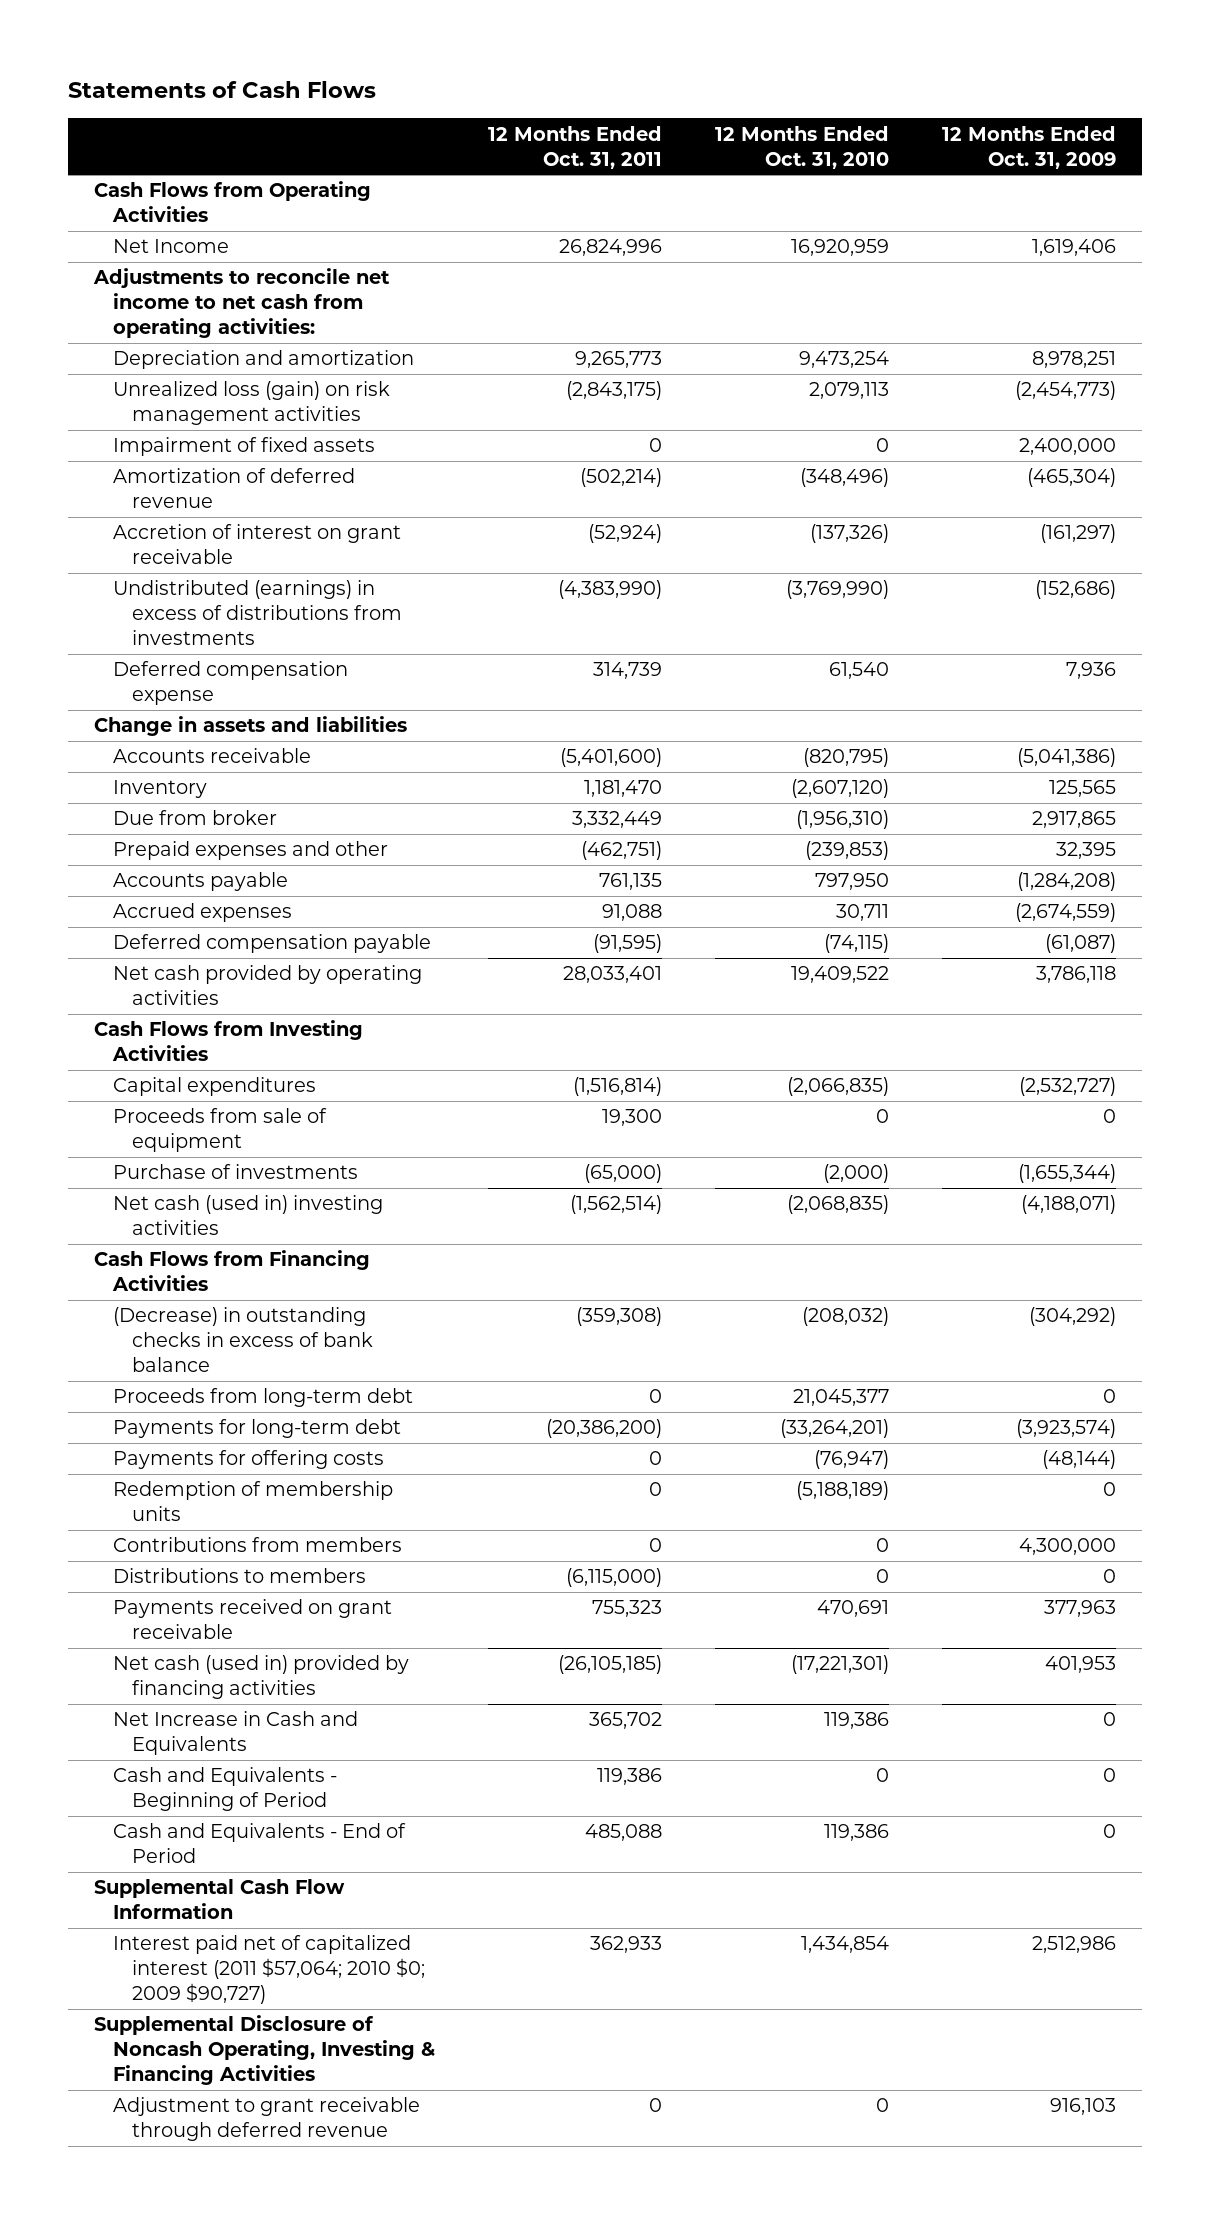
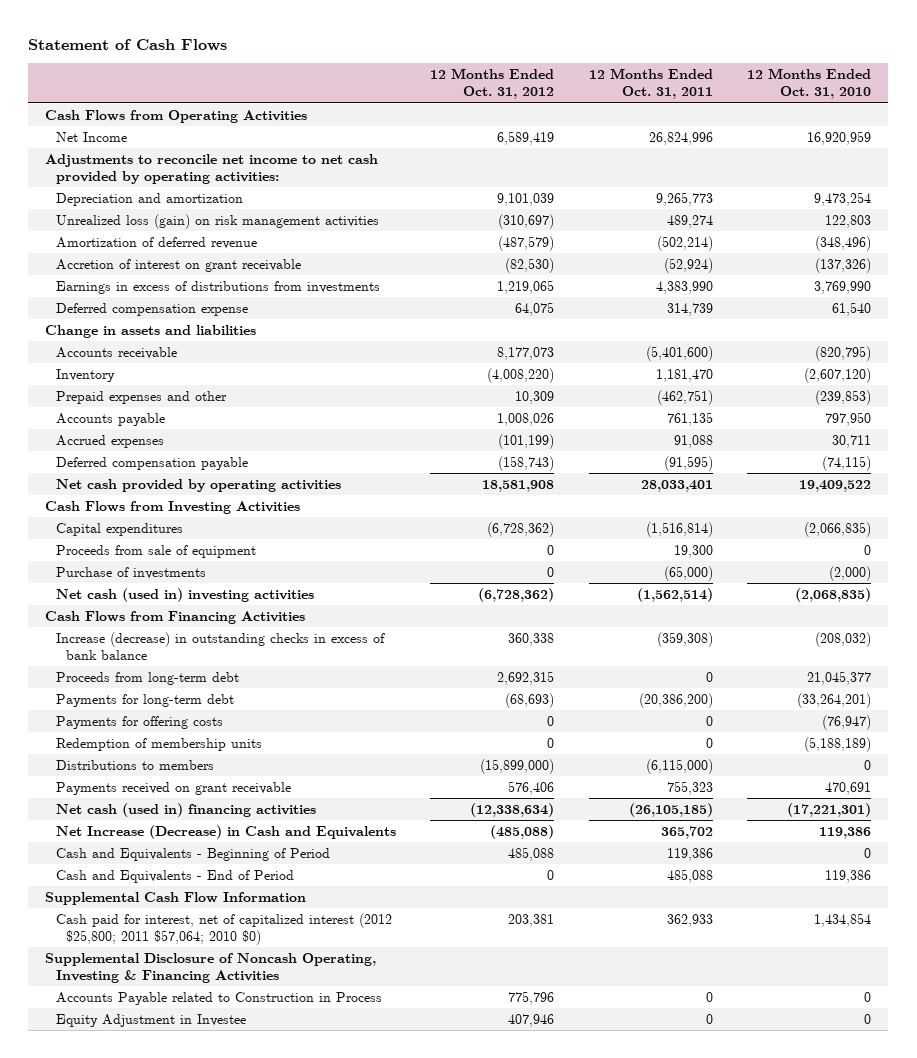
[67,81,376,99] Statements of Cash Flows -> [28,38,228,51] Statement of Cash Flows
[941,125,1116,169] 12 Months Ended Oct. 31, 2009 -> none
none -> [430,68,555,100] 12 Months Ended Oct. 31, 2012
[93,268,391,339] Adjustments to reconcile net income to net cash from operating activities: -> [45,153,379,184] Adjustments to reconcile net income to net cash provided by operating activities:
[113,437,376,457] Impairment of fixed assets -> none
[566,381,663,401] (2,843,175) -> [666,214,713,228] 489,274
[808,382,889,400] 2,079,113 -> [825,214,872,228] 122,803
[113,580,402,646] Undistributed (earnings) in excess of distributions from investments -> [55,280,380,294] Earnings in excess of distributions from investments
[558,580,663,600] (4,383,990) -> [655,280,713,294] 4,383,990
[785,580,889,600] (3,769,990) -> [814,280,872,294] 3,769,990
[113,810,278,826] Due from broker -> none
[113,1307,373,1373] (Decrease) in outstanding checks in excess of bank balance -> [55,631,385,660] Increase (decrease) in outstanding checks in excess of bank balance
[113,1537,403,1553] Contributions from members -> none
[113,1655,410,1700] Net cash (used in) provided by financing activities -> [55,802,316,817] Net cash (used in) financing activities
[113,1711,359,1756] Net Increase in Cash and Equivalents -> [55,824,396,839] Net Increase (Decrease) in Cash and Equivalents
[113,1935,425,2005] Interest paid net of capitalized interest (2011 $57,064; 2010 $0; 2009 $90,727) -> [55,912,392,945] Cash paid for interest, net of capitalized interest (2012 $25,800; 2011 $57,064; 2010 $0)
[113,2097,421,2142] Adjustment to grant receivable through deferred revenue -> none
none -> [55,991,382,1005] Accounts Payable related to Construction in Process
none -> [55,1013,246,1027] Equity Adjustment in Investee

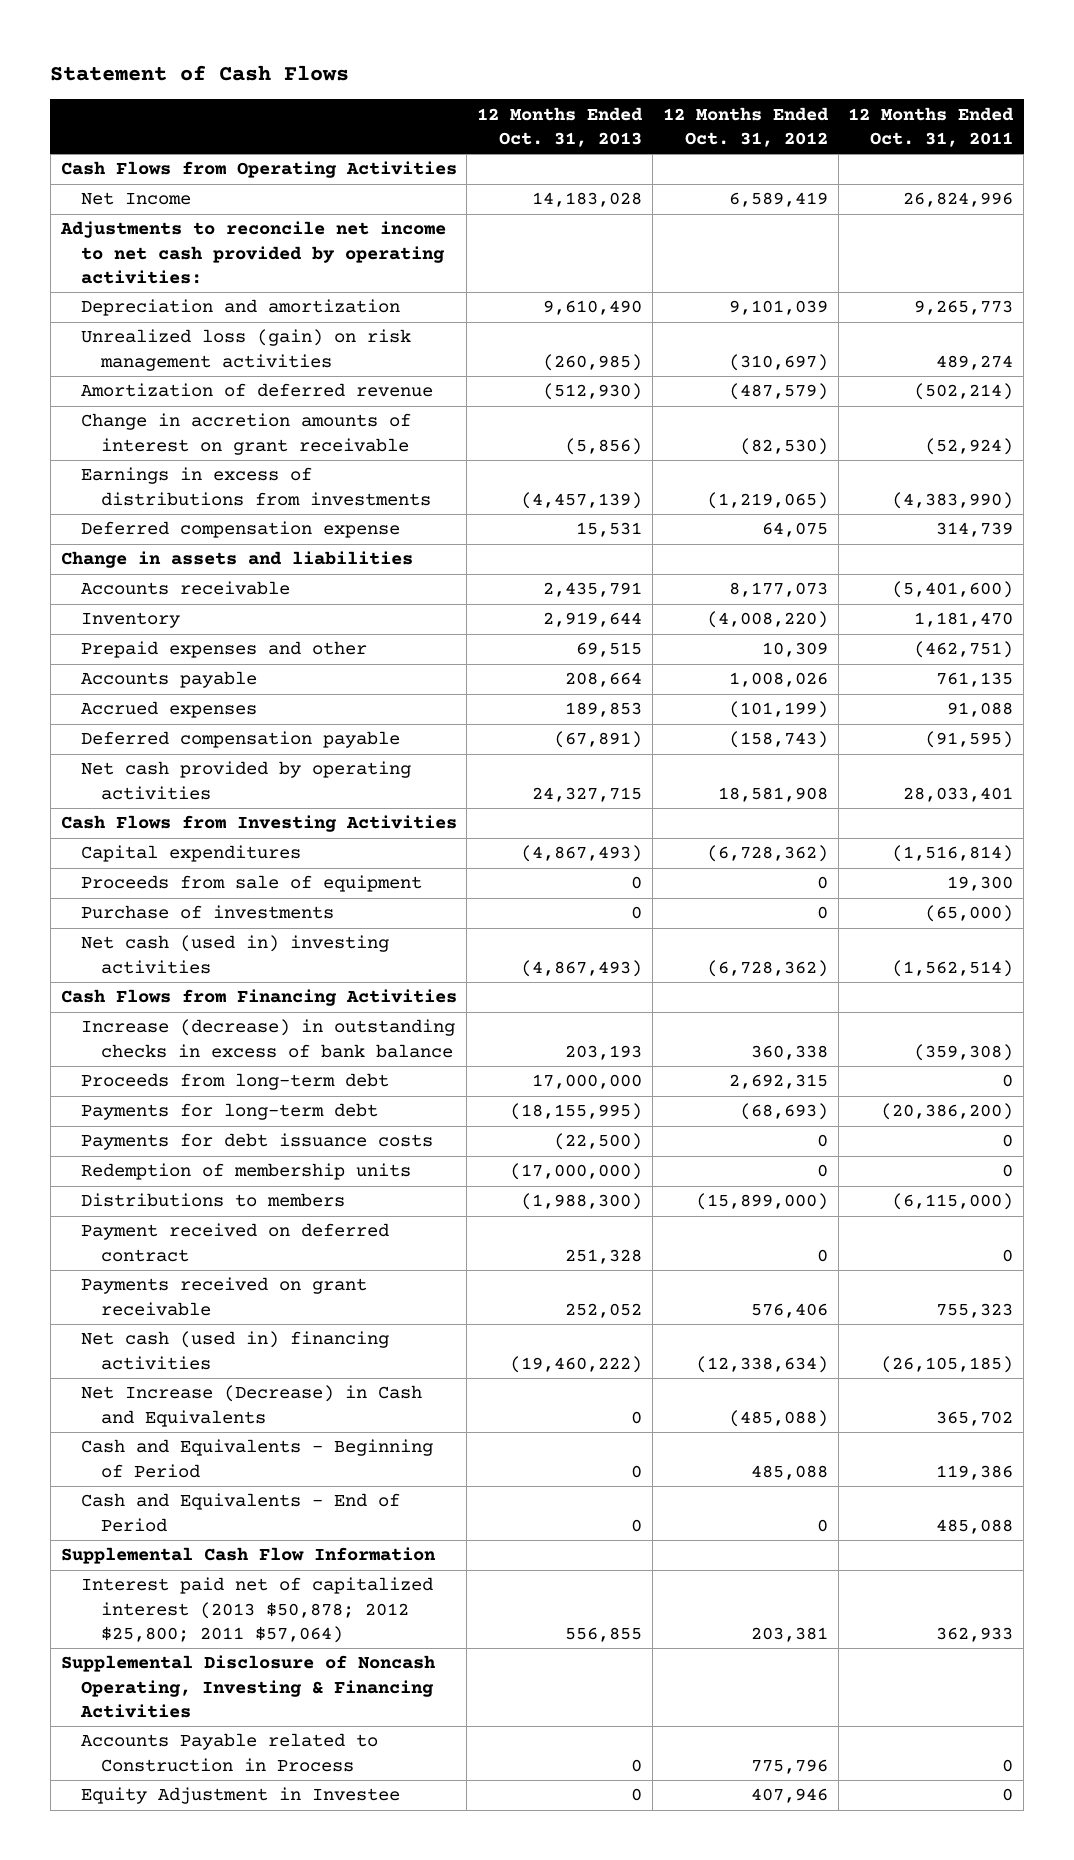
[747,68,872,100] 12 Months Ended Oct. 31, 2010 -> none
none -> [477,106,644,148] 12 Months Ended Oct. 31, 2013
[55,258,301,272] Accretion of interest on grant receivable -> [80,413,411,455] Change in accretion amounts of interest on grant receivable
[497,279,555,294] 1,219,065 -> [706,491,828,509] (1,219,065)
[655,280,713,294] 4,383,990 -> [892,491,1014,509] (4,383,990)
[55,715,223,729] Payments for offering costs -> [80,1133,433,1151] Payments for debt issuance costs
none -> [80,1223,389,1262] Payment received on deferred contract
[55,912,392,945] Cash paid for interest, net of capitalized interest (2012 $25,800; 2011 $57,064; 2010 $0) -> [80,1577,433,1643] Interest paid net of capitalized interest (2013 $50,878; 2012 $25,800; 2011 $57,064)

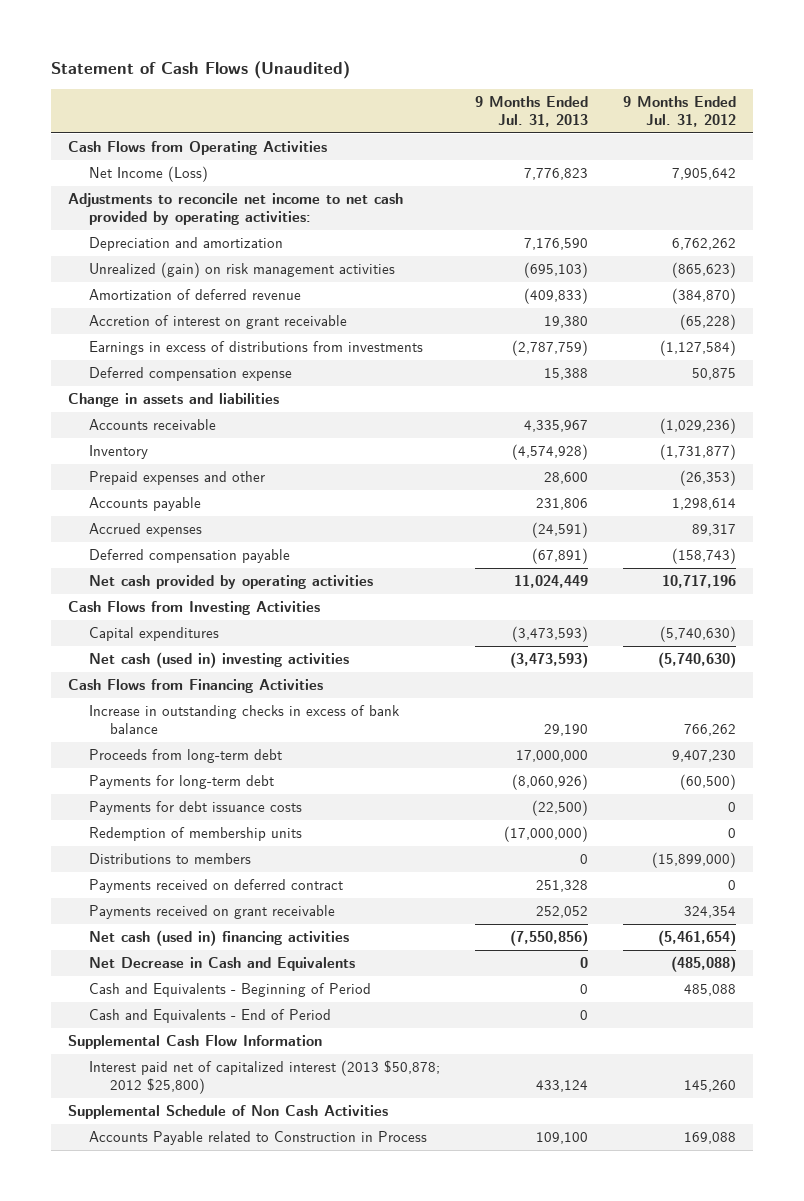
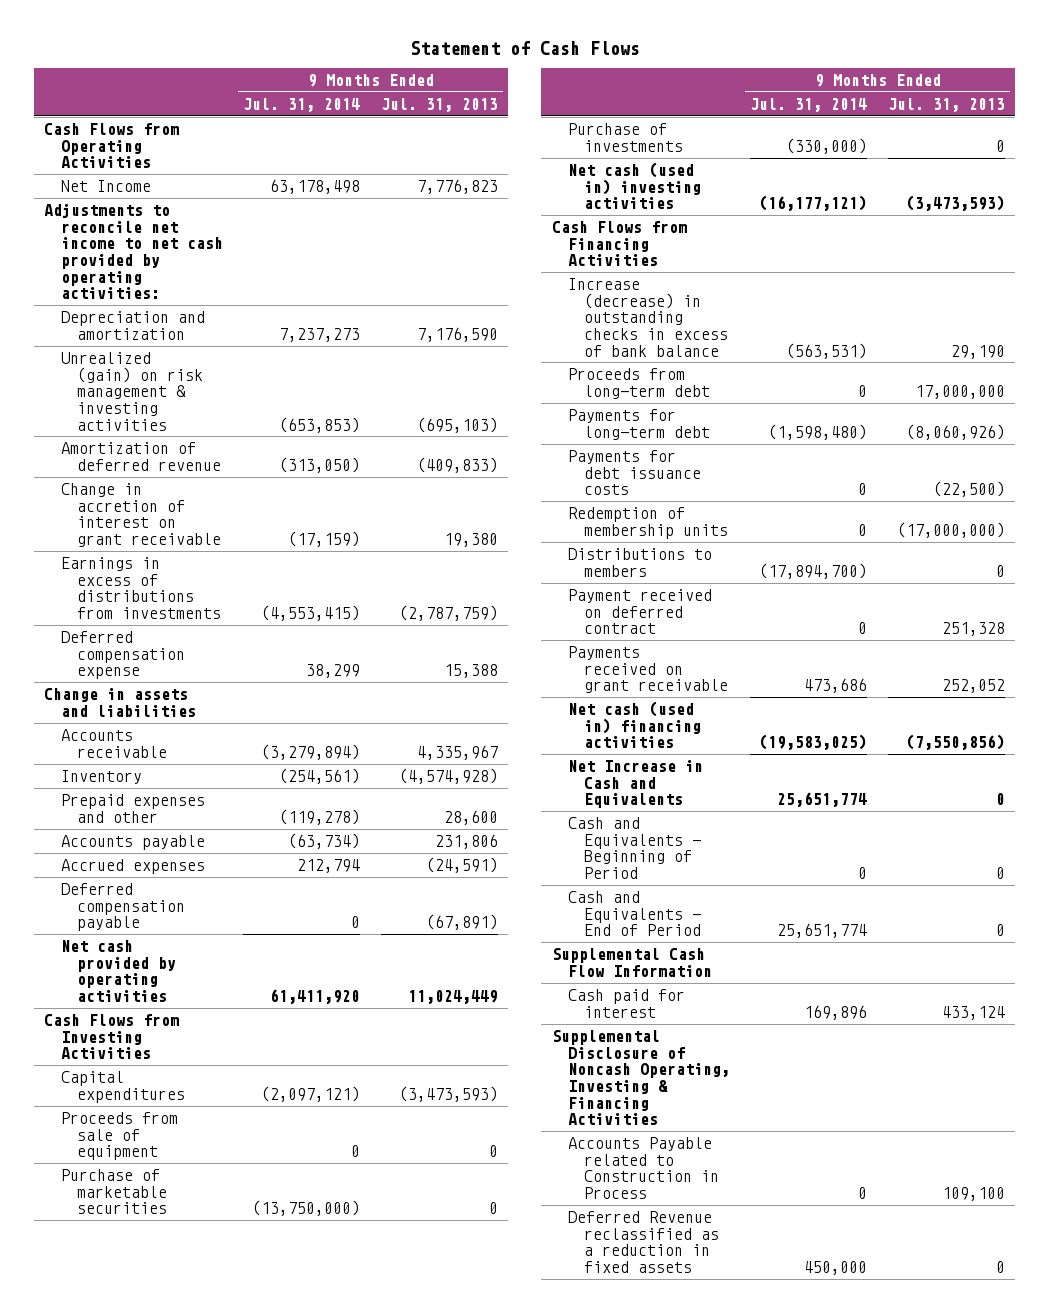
[50,60,350,79] Statement of Cash Flows (Unaudited) -> [409,40,640,55] Statement of Cash Flows
[622,96,736,127] 9 Months Ended Jul. 31, 2012 -> none
none -> [243,98,361,113] Jul. 31, 2014
[89,166,209,183] Net Income (Loss) -> [60,180,151,193] Net Income
[89,262,396,279] Unrealized (gain) on risk management activities -> [60,352,204,431] Unrealized (gain) on risk management & investing activities
[89,315,348,330] Accretion of interest on grant receivable -> [60,483,222,547] Change in accretion of interest on grant receivable
none -> [60,1112,178,1161] Proceeds from sale of equipment
none -> [60,1169,168,1215] Purchase of marketable securities
none -> [567,123,684,152] Purchase of investments
[89,705,401,735] Increase in outstanding checks in excess of bank balance -> [567,278,729,357] Increase (decrease) in outstanding checks in excess of bank balance
[89,879,344,894] Payments received on deferred contract -> [567,589,712,635] Payment received on deferred contract
[89,957,356,972] Net Decrease in Cash and Equivalents -> [567,760,703,809] Net Increase in Cash and Equivalents
[89,1060,441,1095] Interest paid net of capitalized interest (2013 $50,878; 2012 $25,800) -> [567,989,685,1018] Cash paid for interest
[68,1105,389,1120] Supplemental Schedule of Non Cash Activities -> [551,1030,730,1126] Supplemental Disclosure of Noncash Operating, Investing & Financing Activities
none -> [567,1211,720,1273] Deferred Revenue reclassified as a reduction in fixed assets

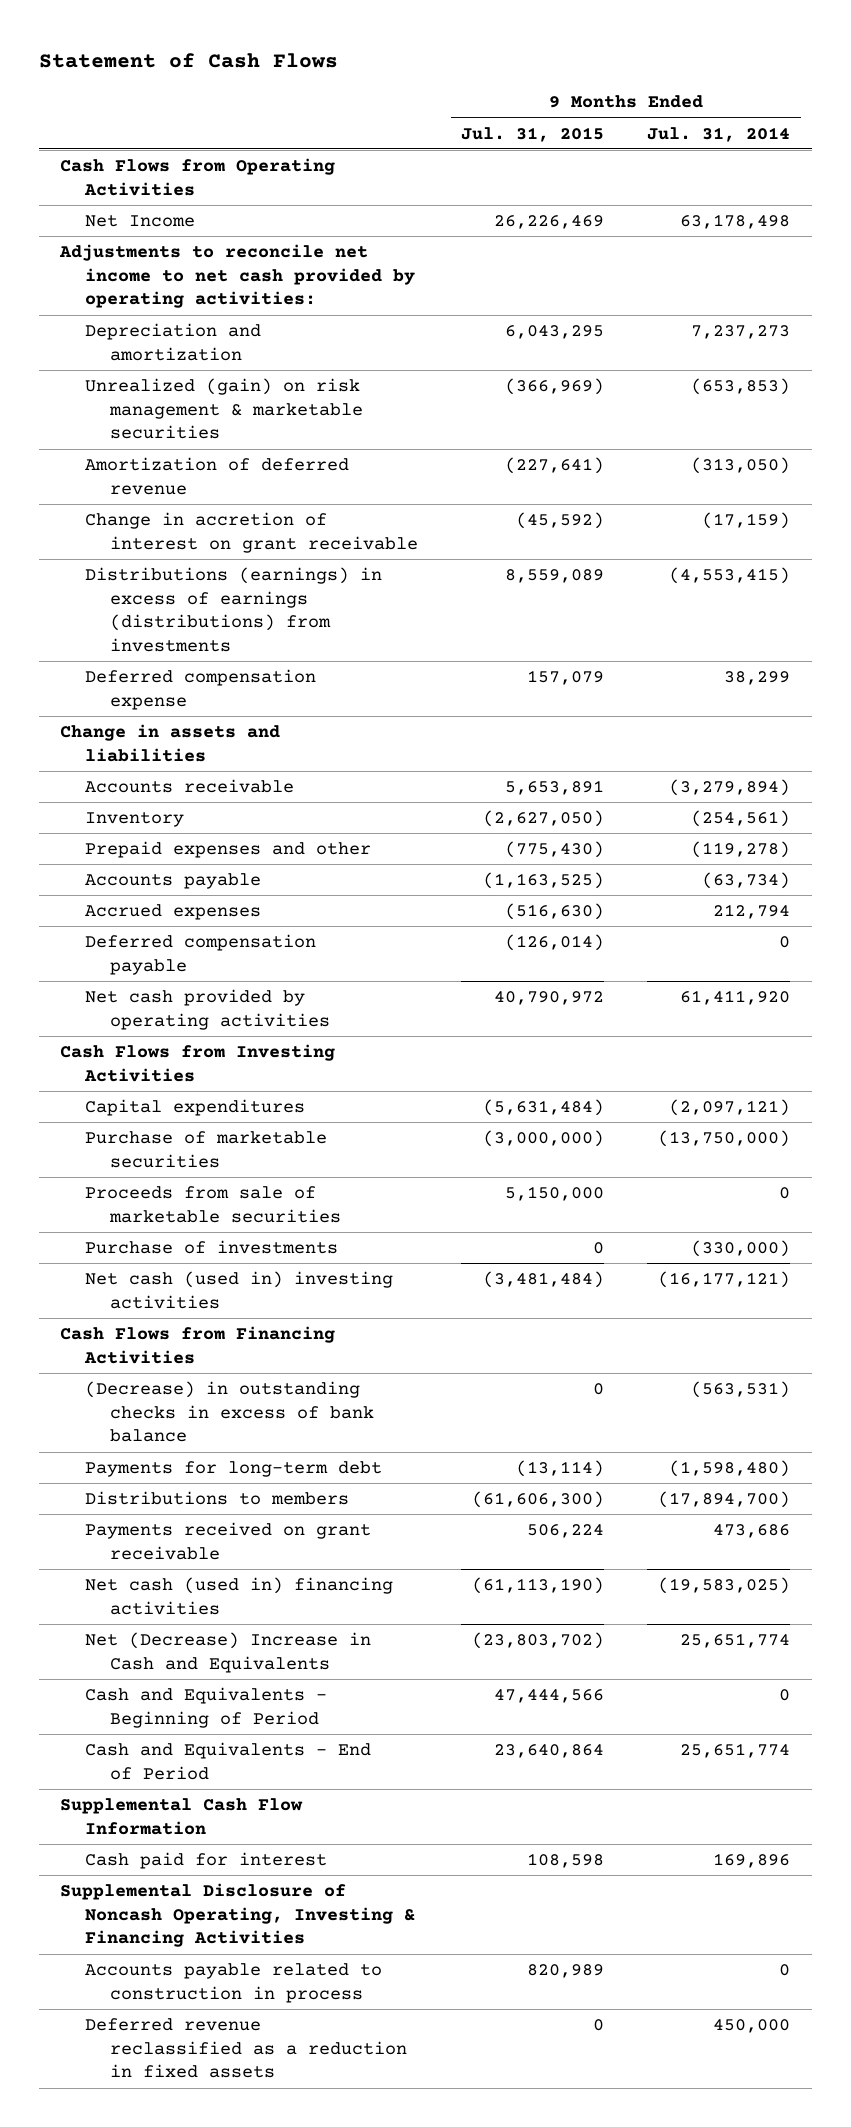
[380,98,498,113] Jul. 31, 2013 -> none
none -> [461,126,605,142] Jul. 31, 2015
[60,352,204,431] Unrealized (gain) on risk management & investing activities -> [85,378,364,440] Unrealized (gain) on risk management & marketable securities
[60,557,222,619] Earnings in excess of distributions from investments -> [85,567,383,652] Distributions (earnings) in excess of earnings (distributions) from investments
[60,1112,178,1161] Proceeds from sale of equipment -> none
none -> [85,1186,342,1223] Proceeds from sale of marketable securities
[567,368,711,399] Proceeds from long-term debt -> none
[567,278,729,357] Increase (decrease) in outstanding checks in excess of bank balance -> [85,1381,375,1443] (Decrease) in outstanding checks in excess of bank balance
[567,450,702,496] Payments for debt issuance costs -> none
[567,507,729,539] Redemption of membership units -> none
[567,589,712,635] Payment received on deferred contract -> none
[567,760,703,809] Net Increase in Cash and Equivalents -> [85,1632,372,1673] Net (Decrease) Increase in Cash and Equivalents
[567,1137,720,1199] Accounts Payable related to Construction in Process -> [85,1963,383,2003] Accounts payable related to construction in process
[567,1211,720,1273] Deferred Revenue reclassified as a reduction in fixed assets -> [85,2018,408,2079] Deferred revenue reclassified as a reduction in fixed assets

